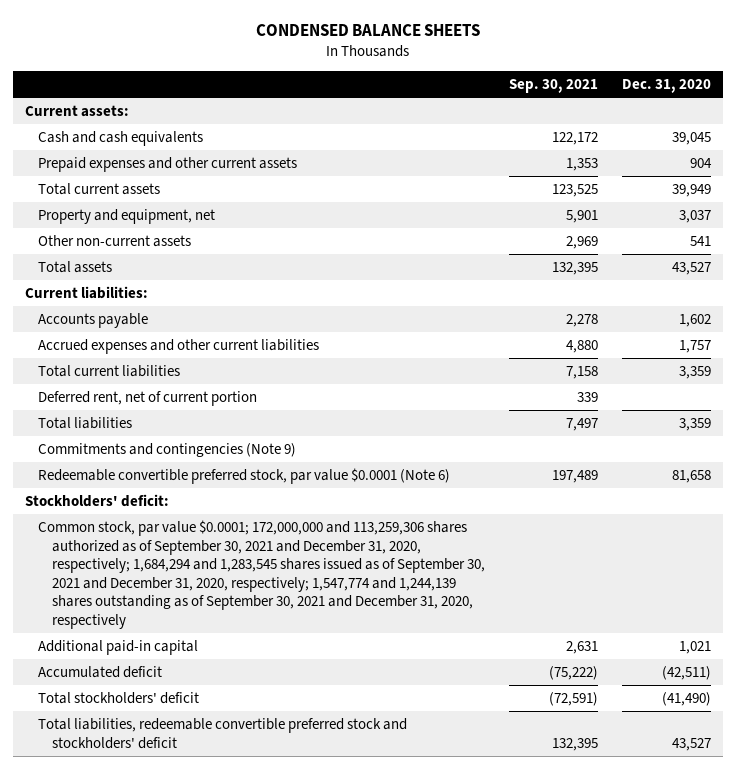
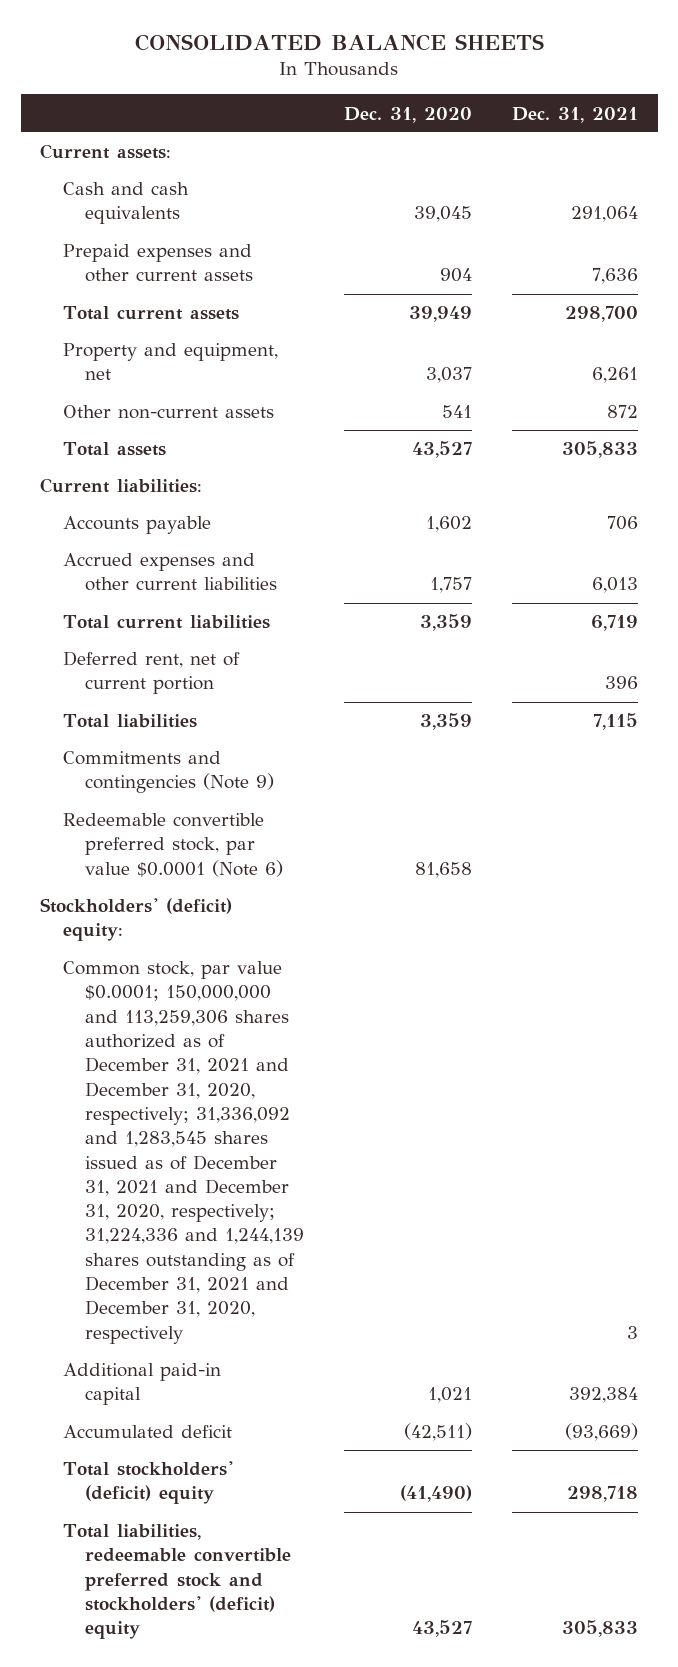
[255,23,480,36] CONDENSED BALANCE SHEETS -> [135,33,545,51] CONSOLIDATED BALANCE SHEETS
[509,79,599,94] Sep. 30, 2021 -> none
none -> [511,106,638,123] Dec. 31, 2021
[24,493,169,507] Stockholders' deficit: -> [40,898,233,942] Stockholders' (deficit) equity:
[38,519,485,629] Common stock, par value $0.0001; 172,000,000 and 113,259,306 shares authorized as of September 30, 2021 and December 31, 2020, respectively; 1,684,294 and 1,283,545 shares issued as of September 30, 2021 and December 31, 2020, respectively; 1,547,774 and 1,244,139 shares outstanding as of September 30, 2021 and December 31, 2020, respectively -> [62,961,305,1344] Common stock, par value $0.0001; 150,000,000 and 113,259,306 shares authorized as of December 31, 2021 and December 31, 2020, respectively; 31,336,092 and 1,283,545 shares issued as of December 31, 2021 and December 31, 2020, respectively; 31,224,336 and 1,244,139 shares outstanding as of December 31, 2021 and December 31, 2020, respectively
[38,691,200,704] Total stockholders' deficit -> [62,1461,233,1505] Total stockholders' (deficit) equity
[38,717,408,749] Total liabilities, redeemable convertible preferred stock and stockholders' deficit -> [62,1524,292,1640] Total liabilities, redeemable convertible preferred stock and stockholders' (deficit) equity

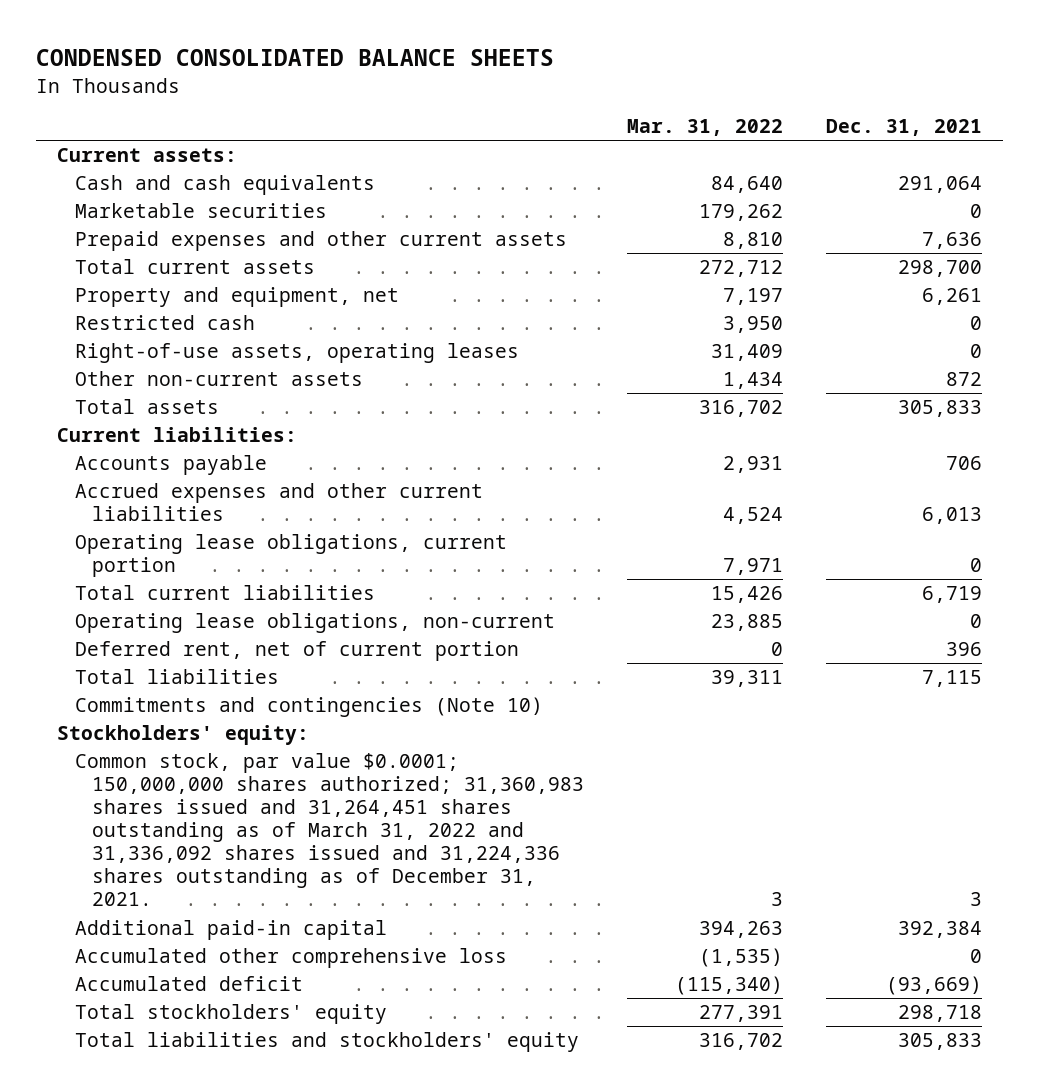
[135,33,545,51] CONSOLIDATED BALANCE SHEETS -> [35,49,554,67] CONDENSED CONSOLIDATED BALANCE SHEETS
[344,106,473,123] Dec. 31, 2020 -> none
none -> [626,119,783,137] Mar. 31, 2022
none -> [74,203,327,219] Marketable securities
none -> [74,315,255,331] Restricted cash
none -> [74,343,519,364] Right-of-use assets, operating leases
none -> [74,534,507,578] Operating lease obligations, current portion
none -> [74,613,555,634] Operating lease obligations, non-current
[62,813,284,877] Redeemable convertible preferred stock, par value $0.0001 (Note 6) -> none
[62,751,275,794] Commitments and contingencies (Note 9) -> [74,697,543,718] Commitments and contingencies (Note 10)
[40,898,233,942] Stockholders' (deficit) equity: -> [57,725,310,746] Stockholders' equity:
[62,961,305,1344] Common stock, par value $0.0001; 150,000,000 and 113,259,306 shares authorized as of December 31, 2021 and December 31, 2020, respectively; 31,336,092 and 1,283,545 shares issued as of December 31, 2021 and December 31, 2020, respectively; 31,224,336 and 1,244,139 shares outstanding as of December 31, 2021 and December 31, 2020, respectively -> [74,753,584,907] Common stock, par value $0.0001; 150,000,000 shares authorized; 31,360,983 shares issued and 31,264,451 shares outstanding as of March 31, 2022 and 31,336,092 shares issued and 31,224,336 shares outstanding as of December 31, 2021.
none -> [74,948,507,969] Accumulated other comprehensive loss
[62,1461,233,1505] Total stockholders' (deficit) equity -> [74,1004,387,1025] Total stockholders' equity
[62,1524,292,1640] Total liabilities, redeemable convertible preferred stock and stockholders' (deficit) equity -> [74,1032,579,1053] Total liabilities and stockholders' equity

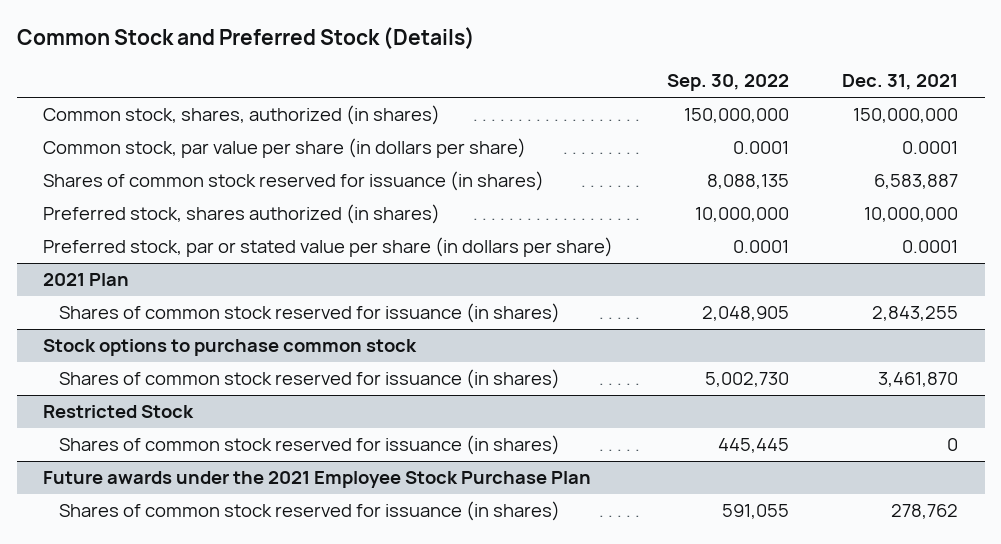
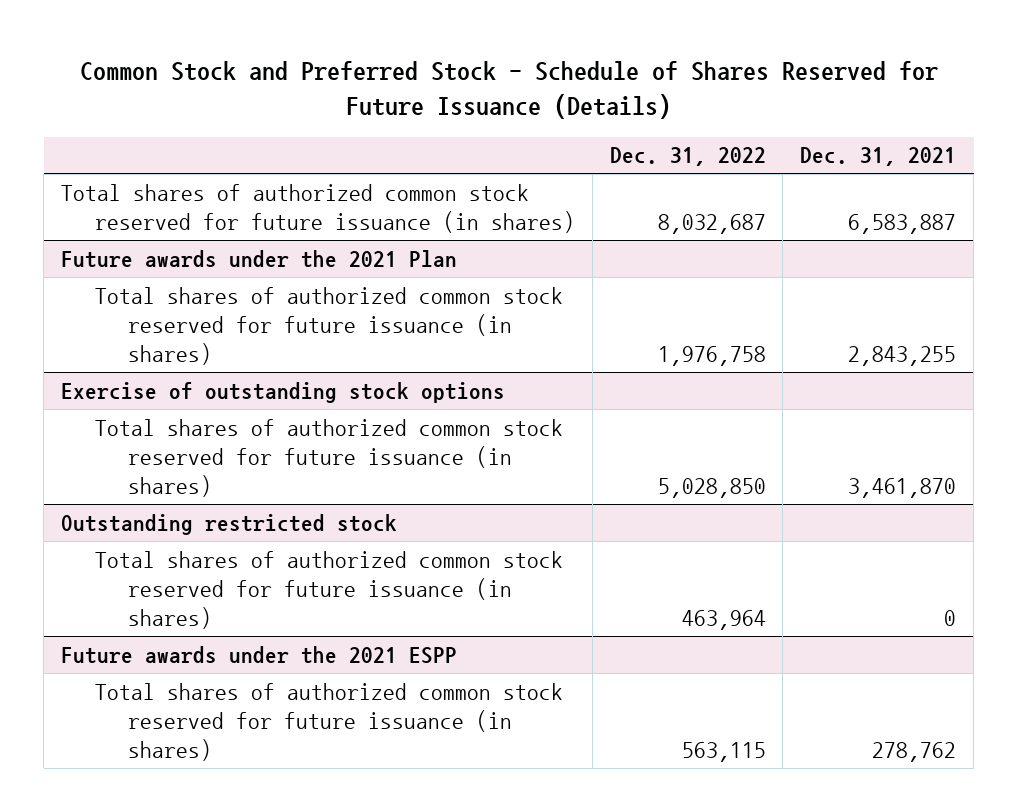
[16,27,475,50] Common Stock and Preferred Stock (Details) -> [79,60,938,119] Common Stock and Preferred Stock - Schedule of Shares Reserved for Future Issuance (Details)
[666,74,789,92] Sep. 30, 2022 -> none
none -> [609,147,766,167] Dec. 31, 2022
[43,105,441,126] Common stock, shares, authorized (in shares) -> none
[43,138,527,159] Common stock, par value per share (in dollars per share) -> none
[43,204,441,225] Preferred stock, shares authorized (in shares) -> none
[43,237,614,258] Preferred stock, par or stated value per share (in dollars per share) -> none
[43,171,545,192] Shares of common stock reserved for issuance (in shares) -> [61,183,575,233] Total shares of authorized common stock reserved for future issuance (in shares)
[43,273,130,287] 2021 Plan -> [61,249,458,268] Future awards under the 2021 Plan
[58,303,560,324] Shares of common stock reserved for issuance (in shares) -> [94,286,563,366] Total shares of authorized common stock reserved for future issuance (in shares)
[43,339,418,357] Stock options to purchase common stock -> [61,381,506,403] Exercise of outstanding stock options
[58,369,560,390] Shares of common stock reserved for issuance (in shares) -> [94,418,563,498] Total shares of authorized common stock reserved for future issuance (in shares)
[43,405,195,419] Restricted Stock -> [61,513,398,535] Outstanding restricted stock
[58,435,560,456] Shares of common stock reserved for issuance (in shares) -> [94,550,563,630] Total shares of authorized common stock reserved for future issuance (in shares)
[43,471,592,489] Future awards under the 2021 Employee Stock Purchase Plan -> [61,645,458,664] Future awards under the 2021 ESPP
[58,501,560,522] Shares of common stock reserved for issuance (in shares) -> [94,682,563,762] Total shares of authorized common stock reserved for future issuance (in shares)

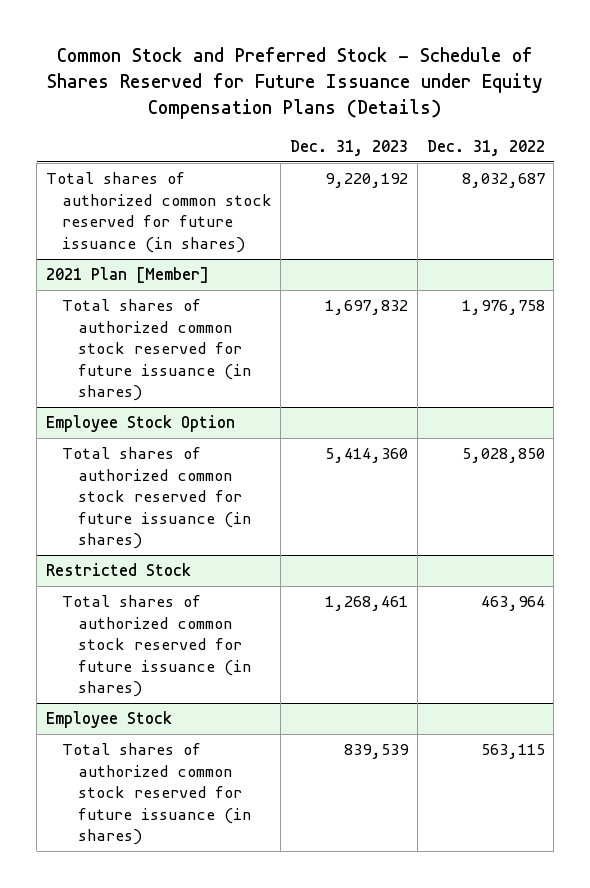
[79,60,938,119] Common Stock and Preferred Stock - Schedule of Shares Reserved for Future Issuance (Details) -> [47,47,544,120] Common Stock and Preferred Stock - Schedule of Shares Reserved for Future Issuance under Equity Compensation Plans (Details)
[800,147,957,167] Dec. 31, 2021 -> none
none -> [290,139,409,156] Dec. 31, 2023
[61,249,458,268] Future awards under the 2021 Plan -> [45,267,209,284] 2021 Plan [Member]
[61,381,506,403] Exercise of outstanding stock options -> [45,415,235,433] Employee Stock Option
[61,513,398,535] Outstanding restricted stock -> [45,563,191,577] Restricted Stock
[61,645,458,664] Future awards under the 2021 ESPP -> [45,711,172,729] Employee Stock

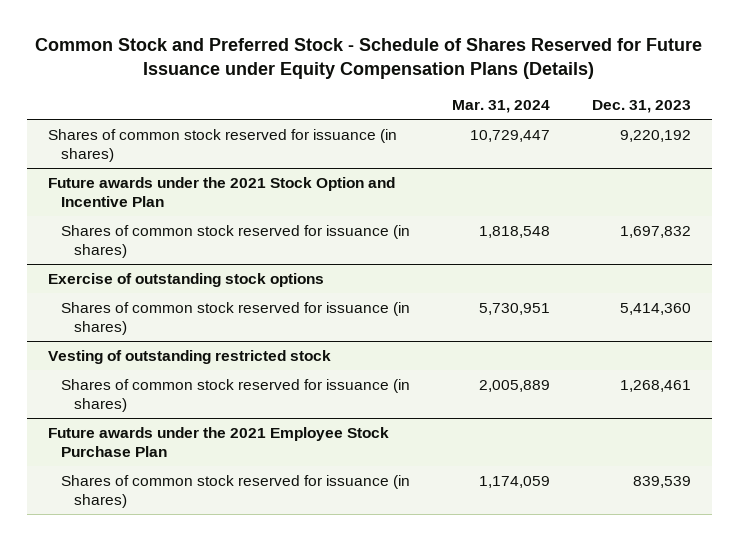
[426,139,545,156] Dec. 31, 2022 -> none
none -> [451,99,550,113] Mar. 31, 2024
[45,172,272,253] Total shares of authorized common stock reserved for future issuance (in shares) -> [47,128,397,162] Shares of common stock reserved for issuance (in shares)
[45,267,209,284] 2021 Plan [Member] -> [47,176,395,207] Future awards under the 2021 Stock Option and Incentive Plan
[61,299,251,402] Total shares of authorized common stock reserved for future issuance (in shares) -> [60,224,410,258] Shares of common stock reserved for issuance (in shares)
[45,415,235,433] Employee Stock Option -> [47,272,324,287] Exercise of outstanding stock options
[61,447,251,550] Total shares of authorized common stock reserved for future issuance (in shares) -> [60,301,410,335] Shares of common stock reserved for issuance (in shares)
[45,563,191,577] Restricted Stock -> [47,349,331,364] Vesting of outstanding restricted stock
[61,595,251,698] Total shares of authorized common stock reserved for future issuance (in shares) -> [60,378,410,412] Shares of common stock reserved for issuance (in shares)
[45,711,172,729] Employee Stock -> [47,426,389,457] Future awards under the 2021 Employee Stock Purchase Plan
[61,743,251,846] Total shares of authorized common stock reserved for future issuance (in shares) -> [60,474,410,508] Shares of common stock reserved for issuance (in shares)

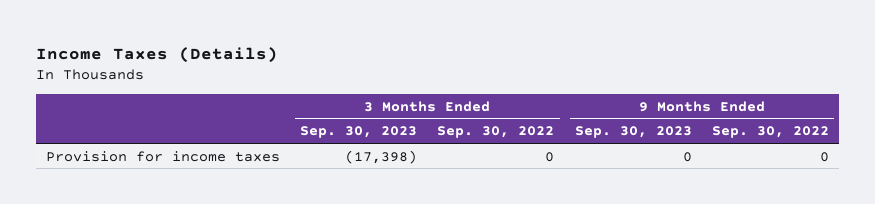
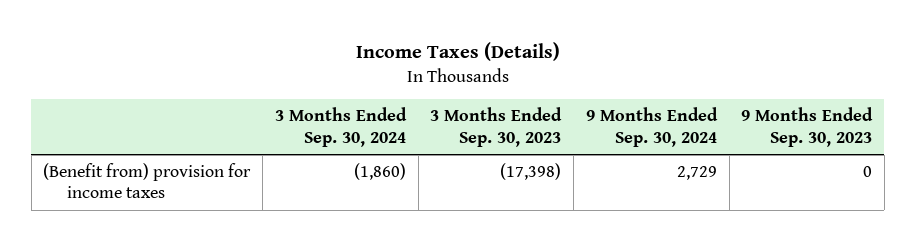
[437,126,555,139] Sep. 30, 2022 -> none
[712,126,830,139] Sep. 30, 2022 -> none
none -> [274,107,407,147] 3 Months Ended Sep. 30, 2024
none -> [585,107,718,147] 9 Months Ended Sep. 30, 2024
[45,150,280,162] Provision for income taxes -> [43,163,252,199] (Benefit from) provision for income taxes

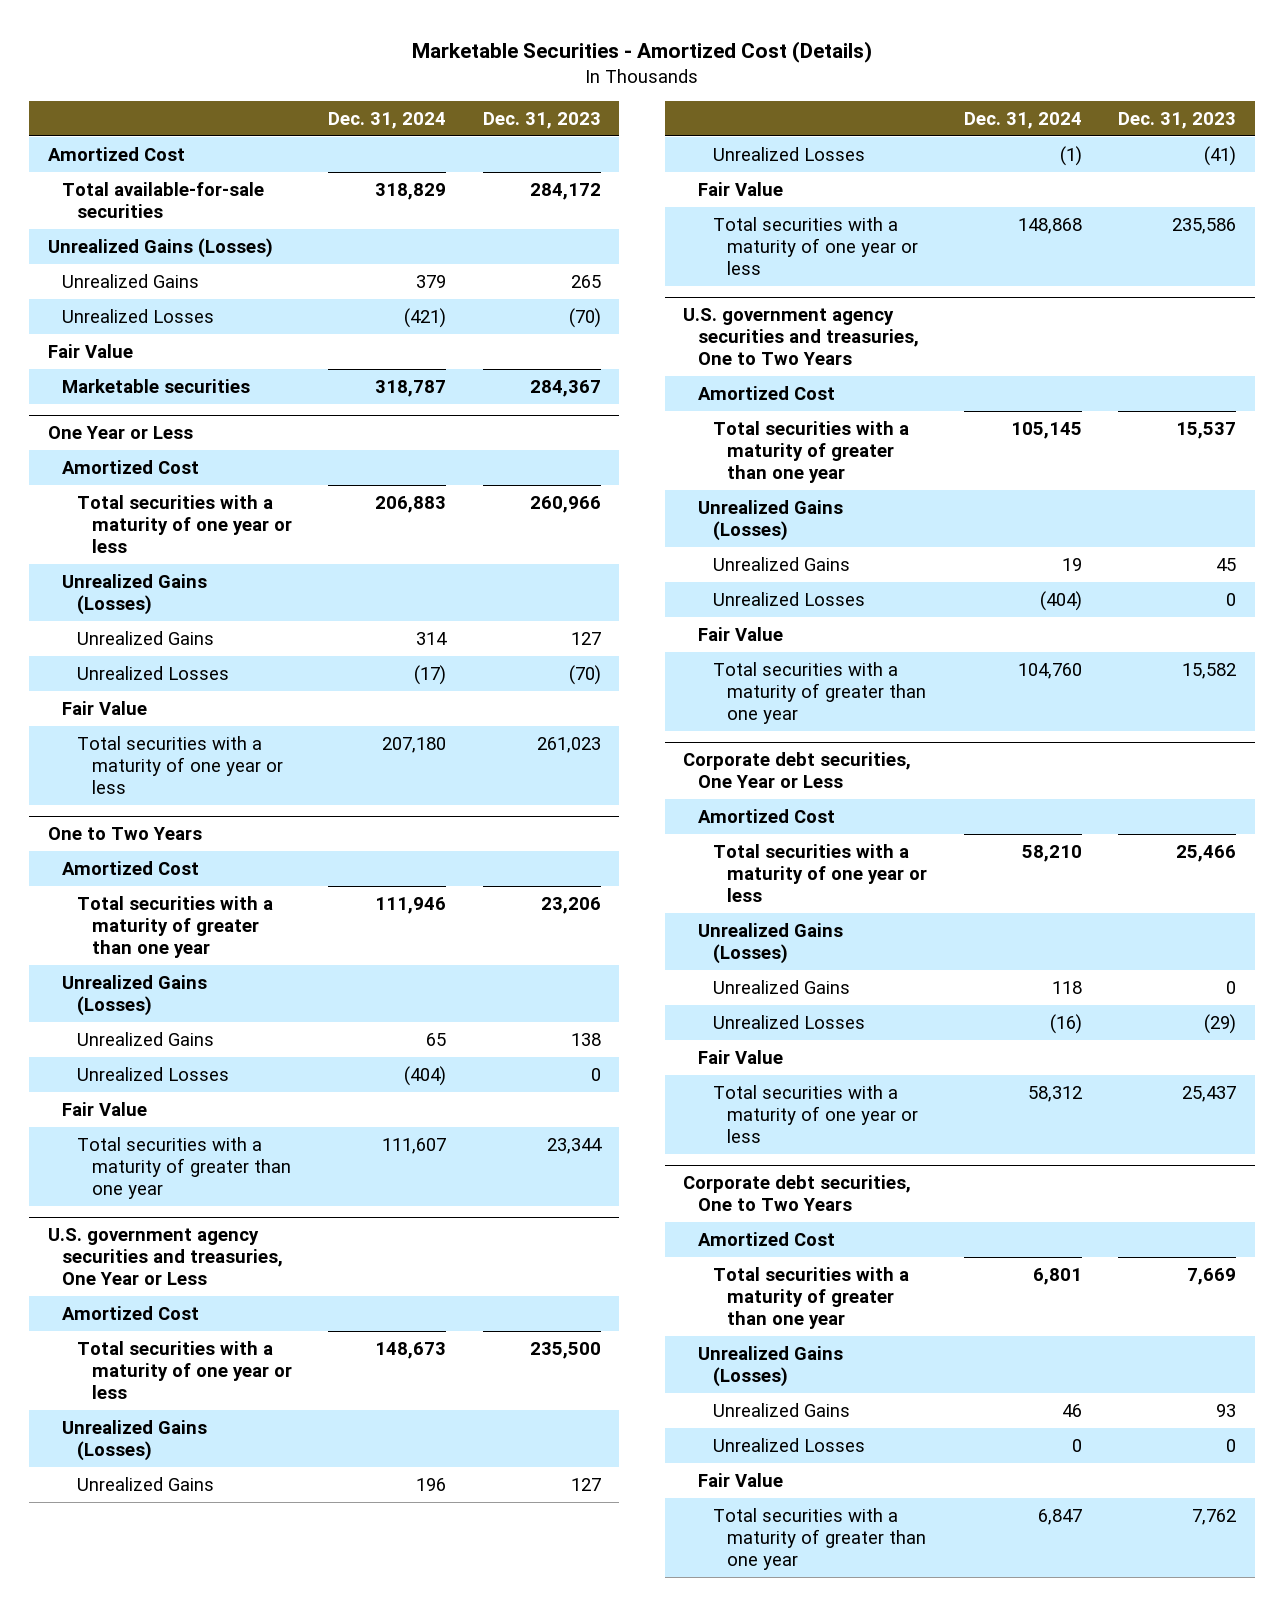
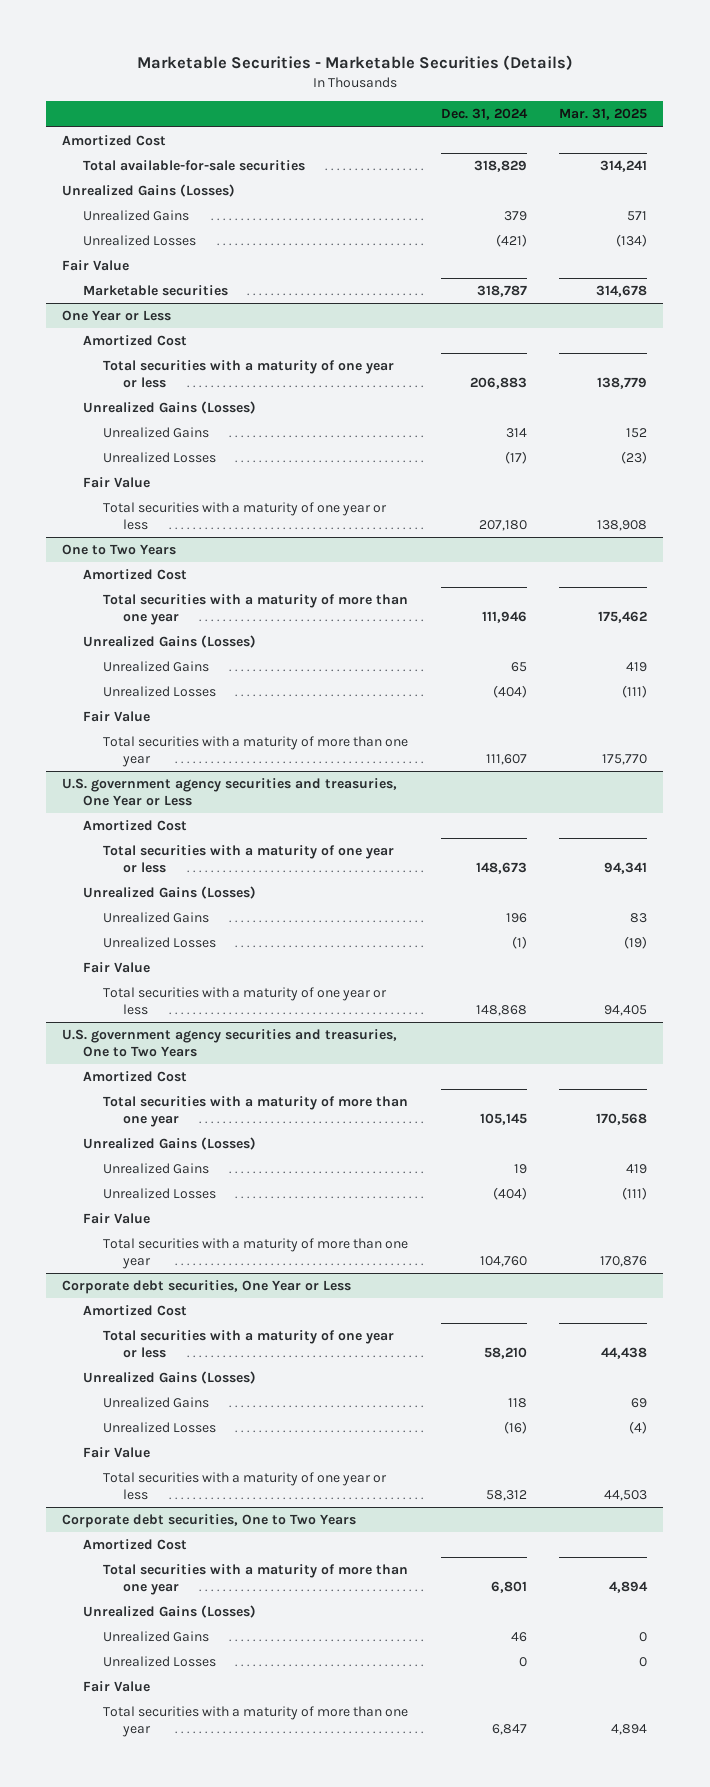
[411,40,872,63] Marketable Securities - Amortized Cost (Details) -> [136,55,573,71] Marketable Securities - Marketable Securities (Details)
[482,111,601,129] Dec. 31, 2023 -> none
none -> [559,108,648,121] Mar. 31, 2025
[77,896,274,959] Total securities with a maturity of greater than one year -> [103,594,409,625] Total securities with a maturity of more than one year
[77,1137,292,1200] Total securities with a maturity of greater than one year -> [103,736,409,767] Total securities with a maturity of more than one year
[712,421,909,484] Total securities with a maturity of greater than one year -> [103,1096,409,1127] Total securities with a maturity of more than one year
[712,662,927,725] Total securities with a maturity of greater than one year -> [103,1238,409,1269] Total securities with a maturity of more than one year
[712,1267,909,1330] Total securities with a maturity of greater than one year -> [103,1564,409,1595] Total securities with a maturity of more than one year
[712,1508,927,1571] Total securities with a maturity of greater than one year -> [103,1706,409,1737] Total securities with a maturity of more than one year

